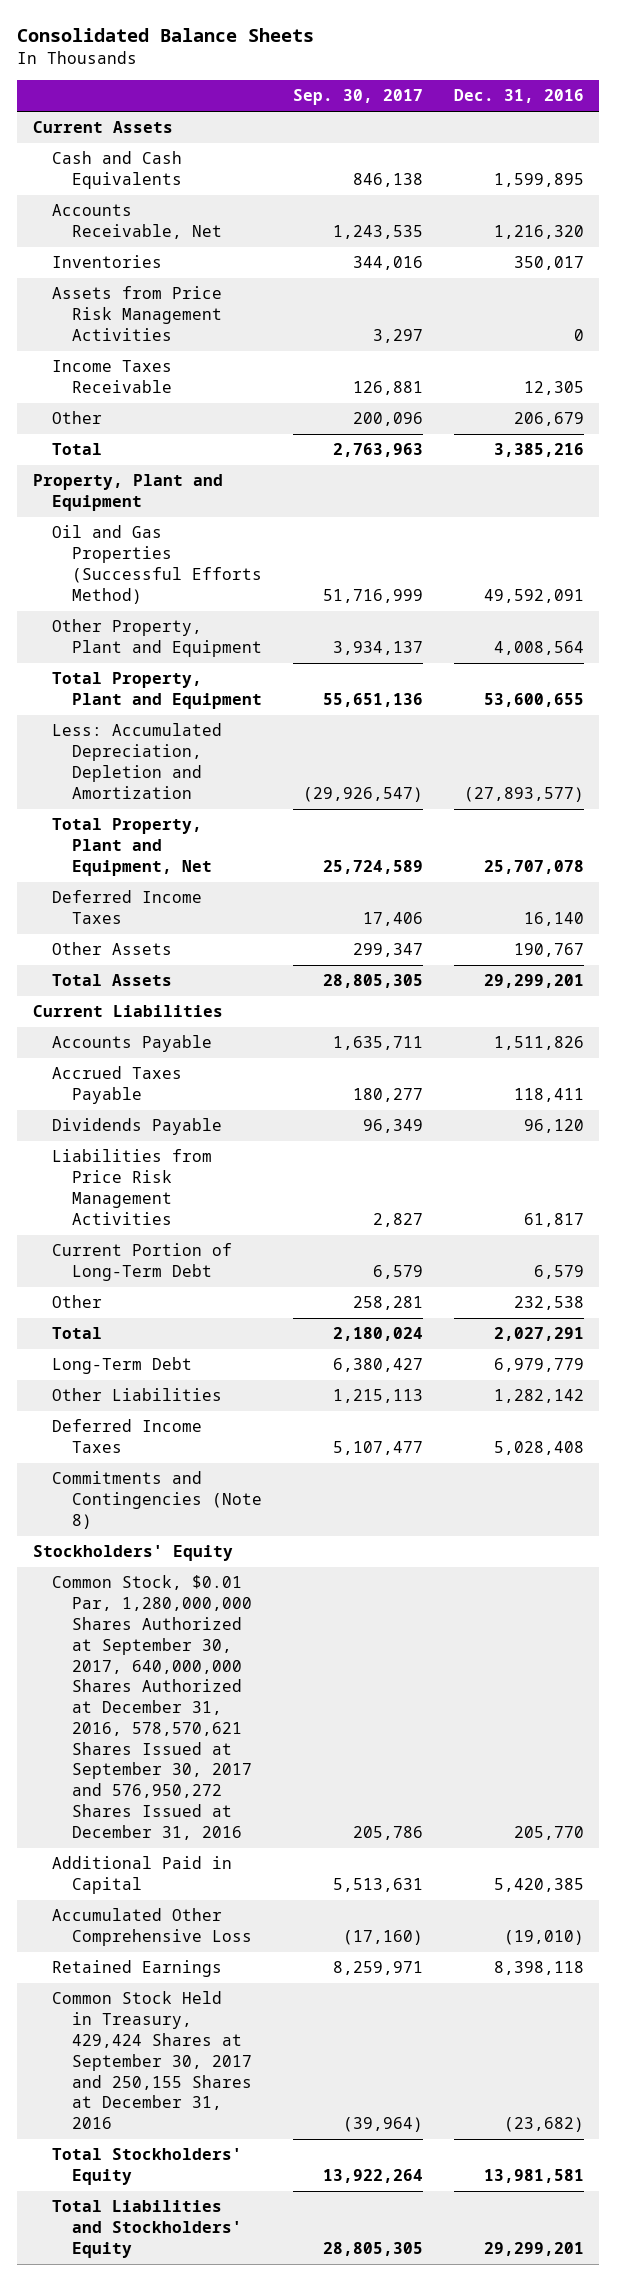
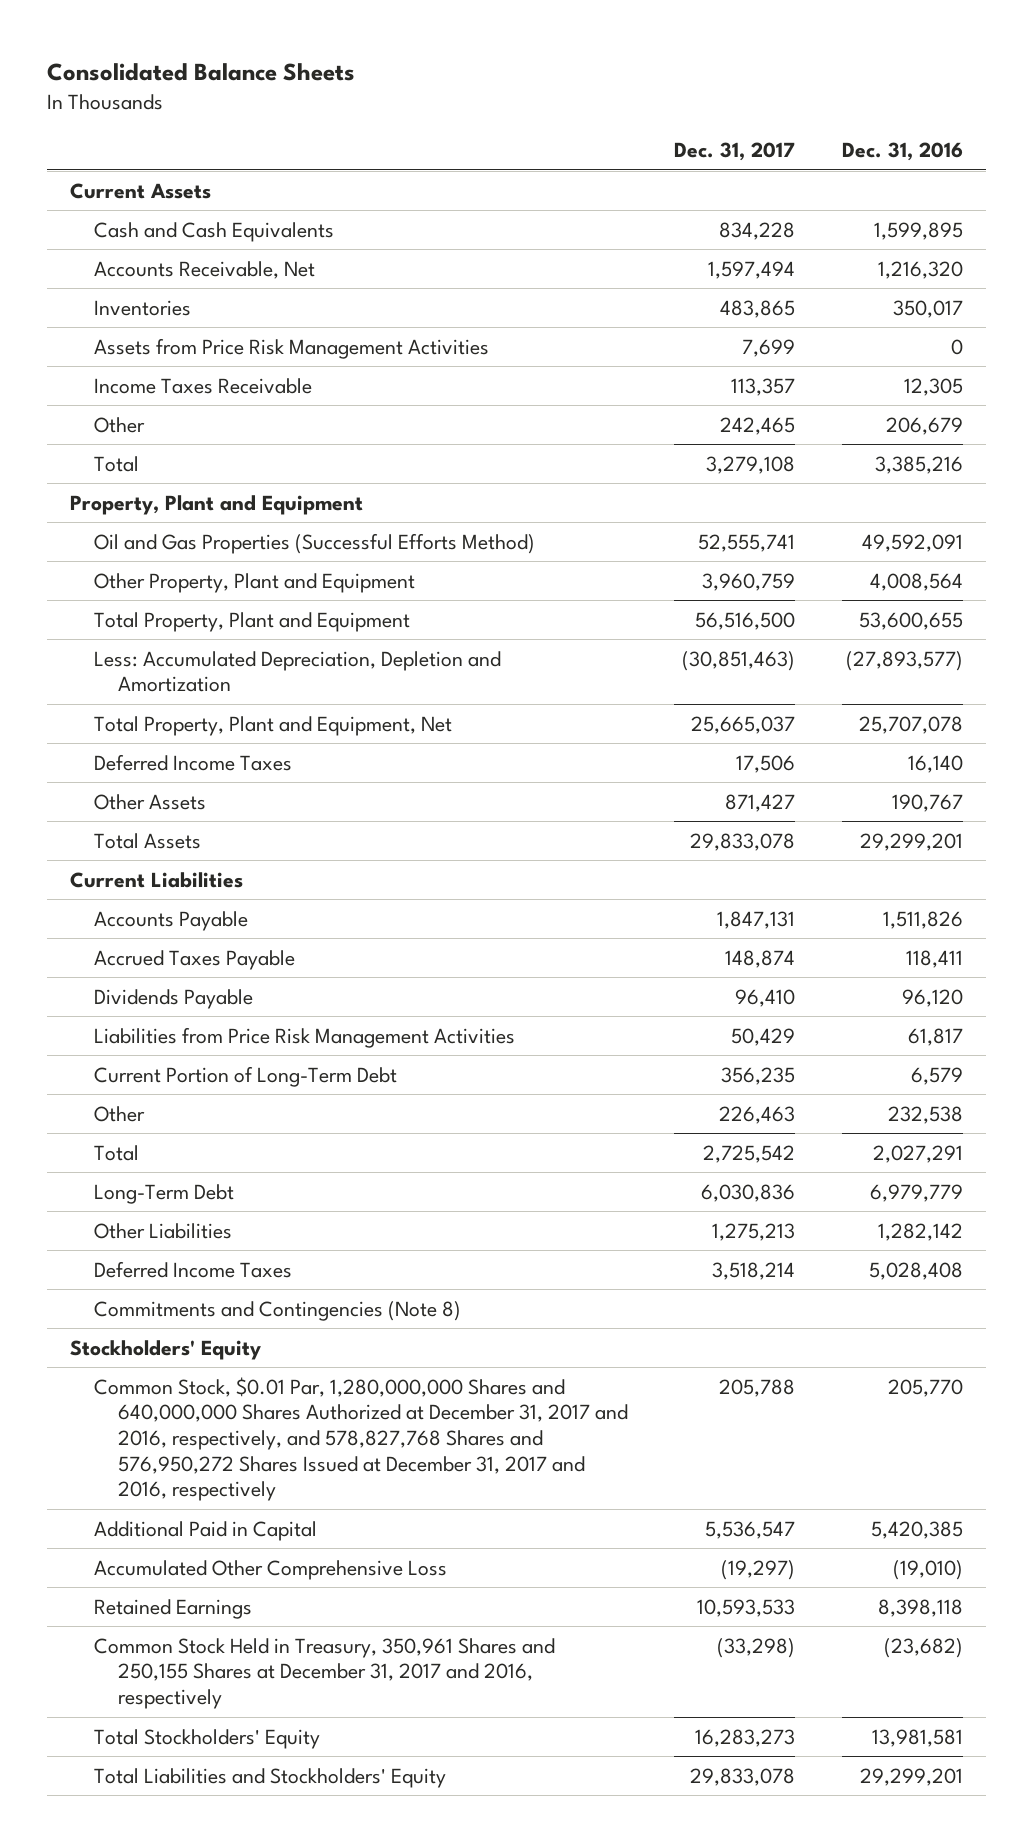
[292,89,423,106] Sep. 30, 2017 -> none
none -> [674,141,796,161] Dec. 31, 2017
[52,1575,252,1840] Common Stock, $0.01 Par, 1,280,000,000 Shares Authorized at September 30, 2017, 640,000,000 Shares Authorized at December 31, 2016, 578,570,621 Shares Issued at September 30, 2017 and 576,950,272 Shares Issued at December 31, 2016 -> [94,1376,628,1502] Common Stock, $0.01 Par, 1,280,000,000 Shares and 640,000,000 Shares Authorized at December 31, 2017 and 2016, respectively, and 578,827,768 Shares and 576,950,272 Shares Issued at December 31, 2017 and 2016, respectively
[52,1991,252,2130] Common Stock Held in Treasury, 429,424 Shares at September 30, 2017 and 250,155 Shares at December 31, 2016 -> [94,1637,556,1710] Common Stock Held in Treasury, 350,961 Shares and 250,155 Shares at December 31, 2017 and 2016, respectively

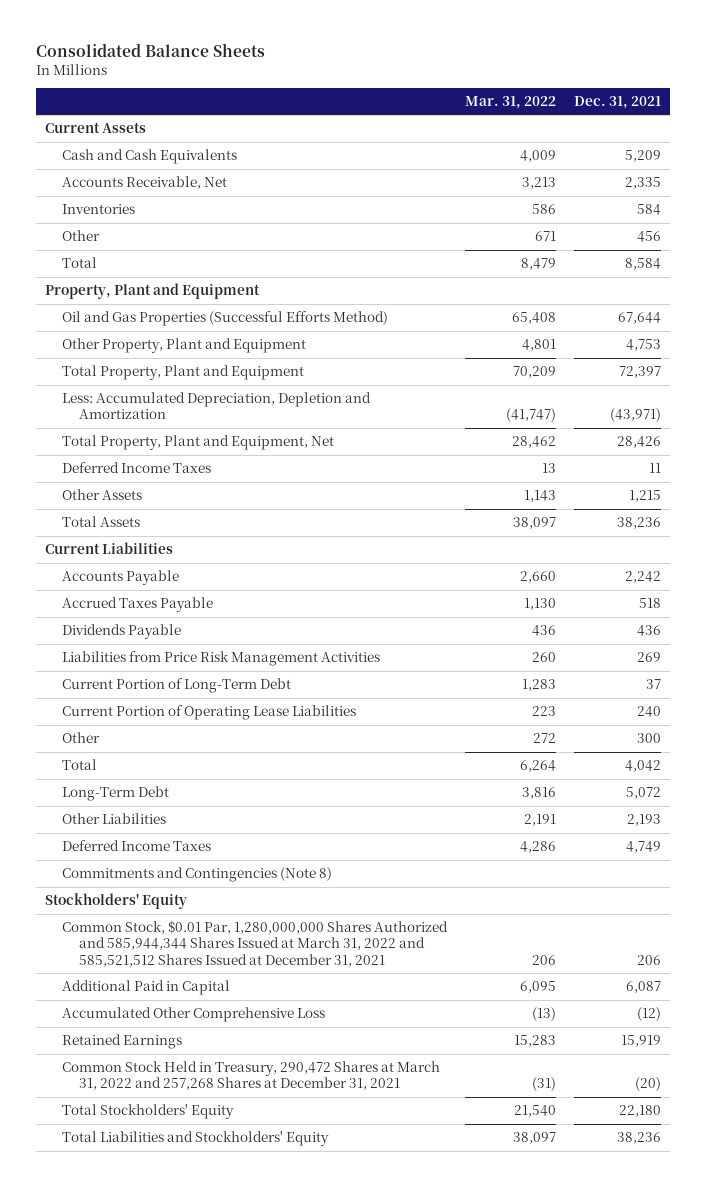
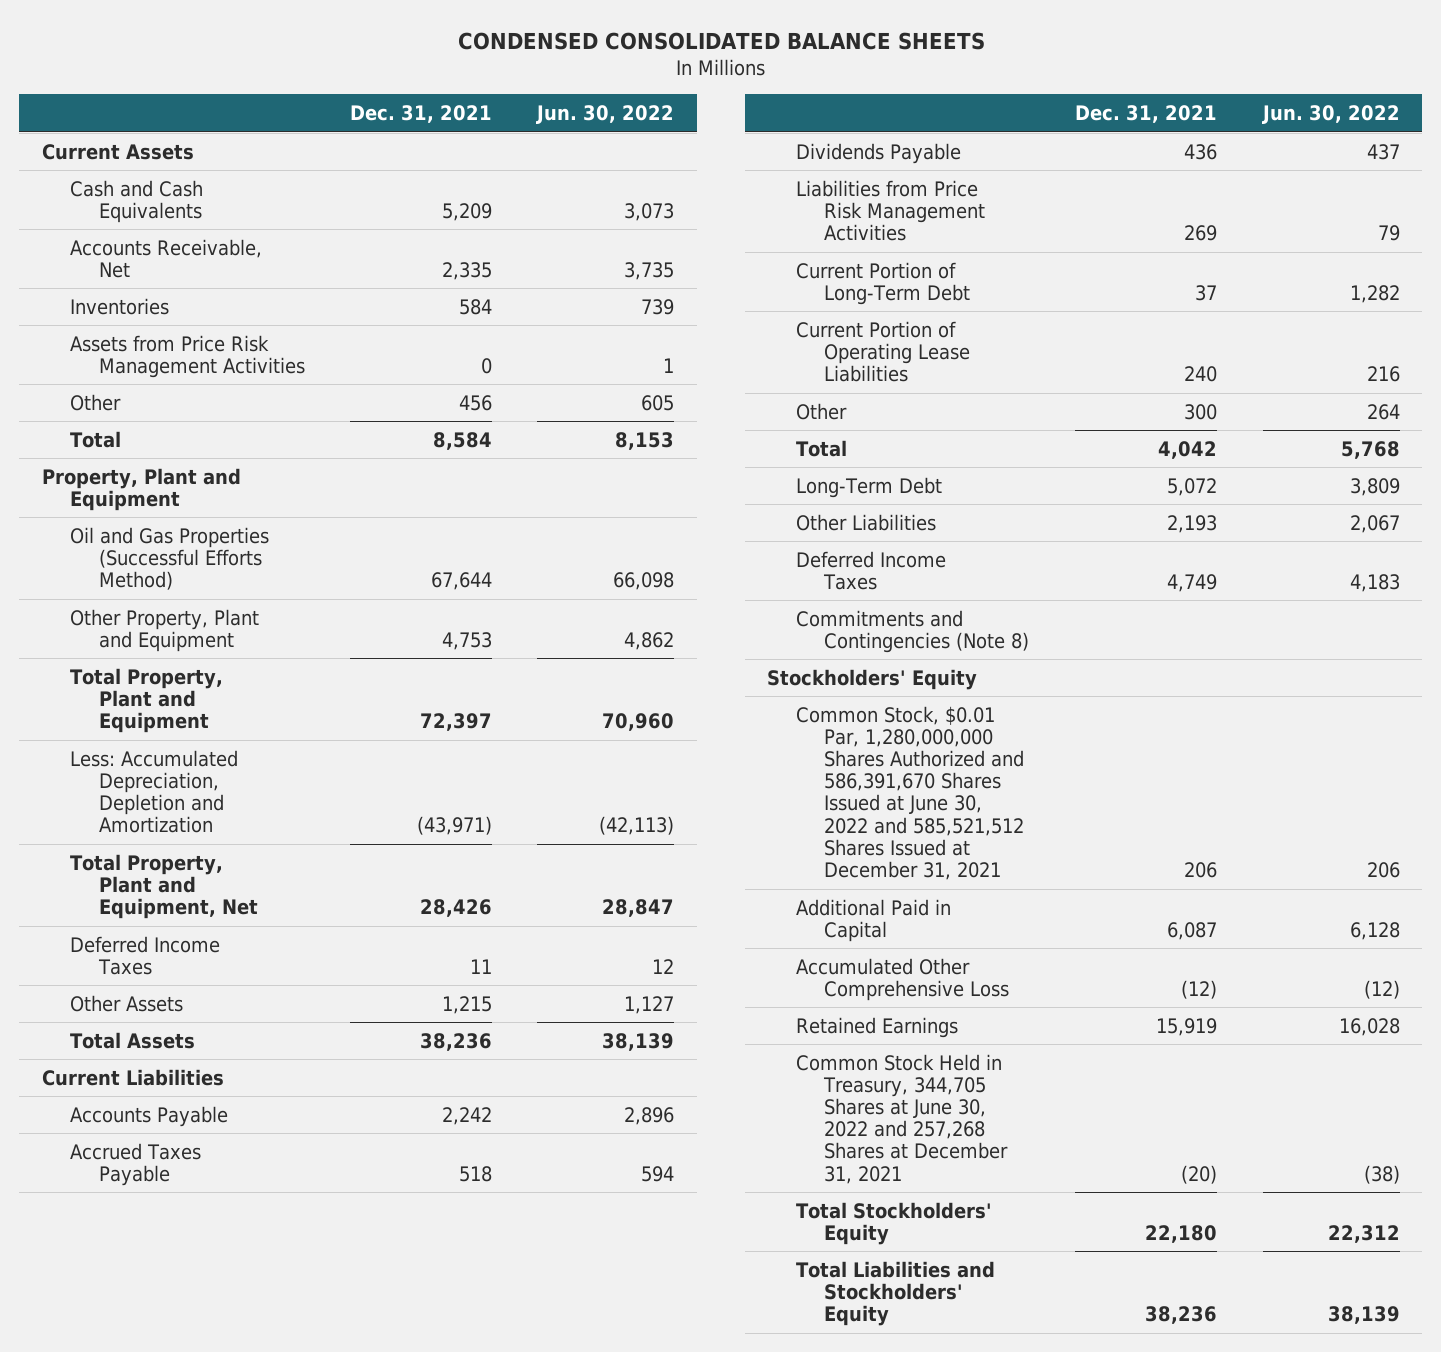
[35,42,265,57] Consolidated Balance Sheets -> [457,32,985,51] CONDENSED CONSOLIDATED BALANCE SHEETS
[464,96,556,110] Mar. 31, 2022 -> none
none -> [536,105,675,125] Jun. 30, 2022
none -> [70,334,305,378] Assets from Price Risk Management Activities
[61,920,448,967] Common Stock, $0.01 Par, 1,280,000,000 Shares Authorized and 585,944,344 Shares Issued at March 31, 2022 and 585,521,512 Shares Issued at December 31, 2021 -> [795,705,1025,881] Common Stock, $0.01 Par, 1,280,000,000 Shares Authorized and 586,391,670 Shares Issued at June 30, 2022 and 585,521,512 Shares Issued at December 31, 2021
[61,1061,440,1091] Common Stock Held in Treasury, 290,472 Shares at March 31, 2022 and 257,268 Shares at December 31, 2021 -> [795,1053,1009,1184] Common Stock Held in Treasury, 344,705 Shares at June 30, 2022 and 257,268 Shares at December 31, 2021

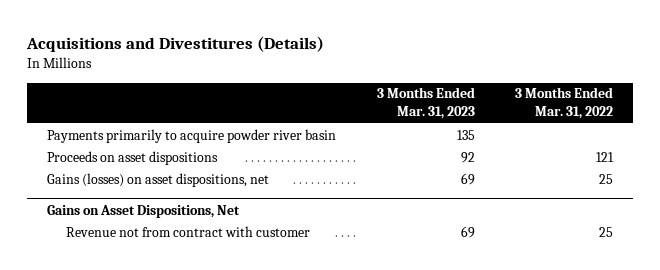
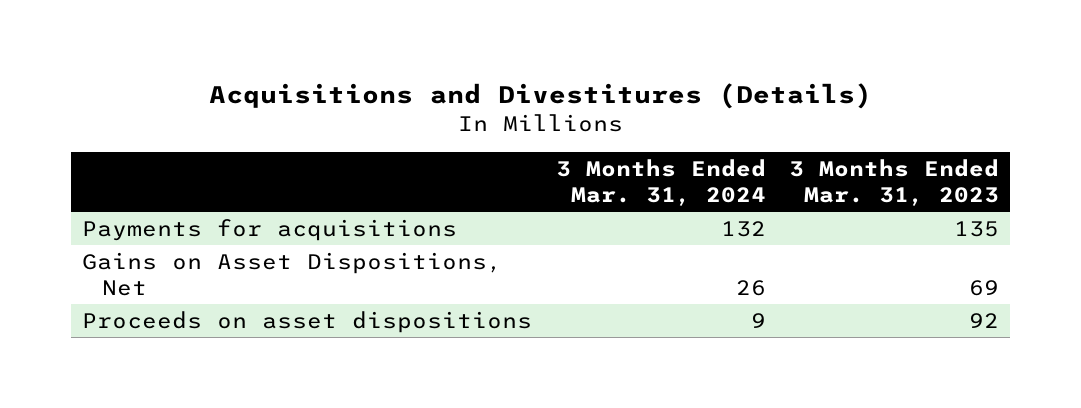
[514,87,613,120] 3 Months Ended Mar. 31, 2022 -> none
none -> [555,159,766,207] 3 Months Ended Mar. 31, 2024
[47,128,337,143] Payments primarily to acquire powder river basin -> [82,218,458,241] Payments for acquisitions
none -> [82,251,503,296] Gains on Asset Dispositions, Net
[47,172,270,187] Gains (losses) on asset dispositions, net -> none
[47,204,241,218] Gains on Asset Dispositions, Net -> none
[65,225,310,237] Revenue not from contract with customer -> none

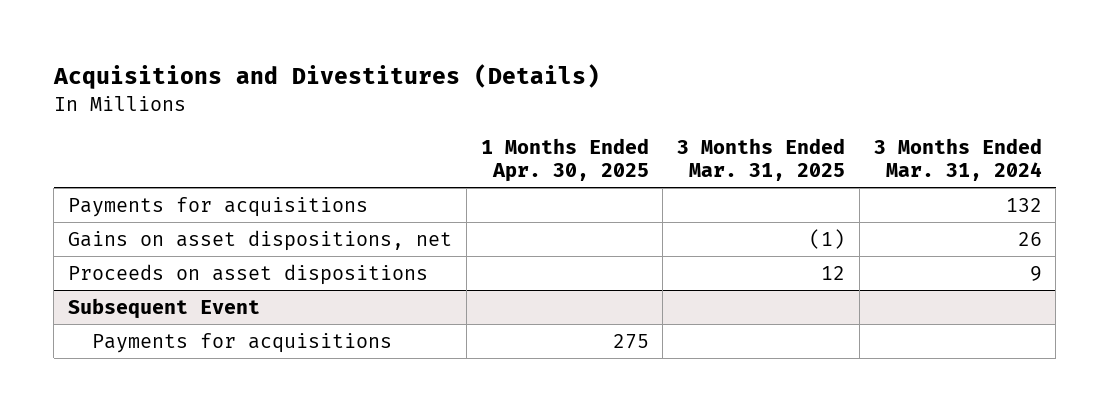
[788,159,999,207] 3 Months Ended Mar. 31, 2023 -> none
none -> [480,138,649,182] 1 Months Ended Apr. 30, 2025
none -> [677,138,846,181] 3 Months Ended Mar. 31, 2025
[82,251,503,296] Gains on Asset Dispositions, Net -> [68,229,453,251] Gains on asset dispositions, net
none -> [68,297,261,319] Subsequent Event
none -> [91,332,392,353] Payments for acquisitions

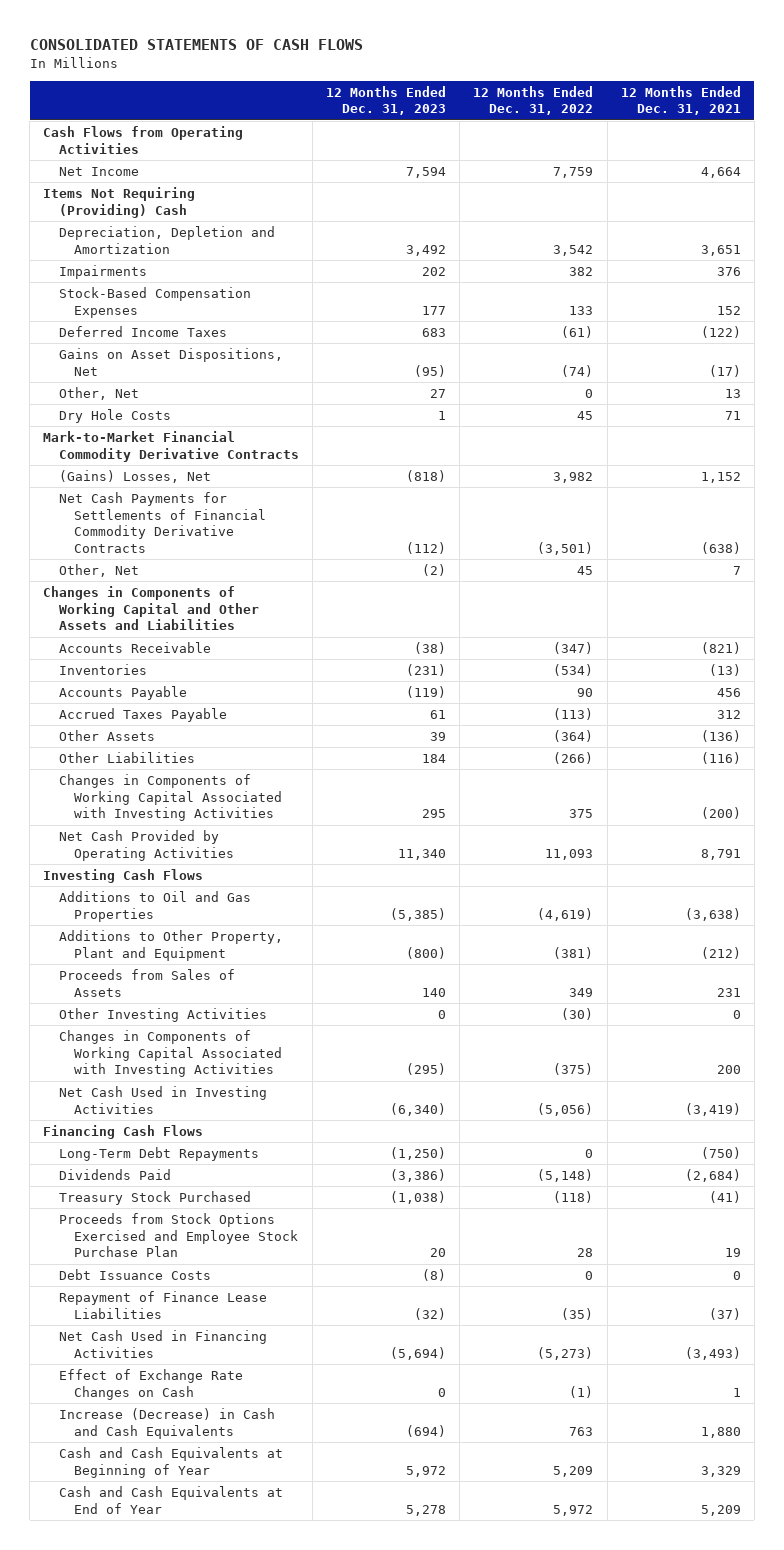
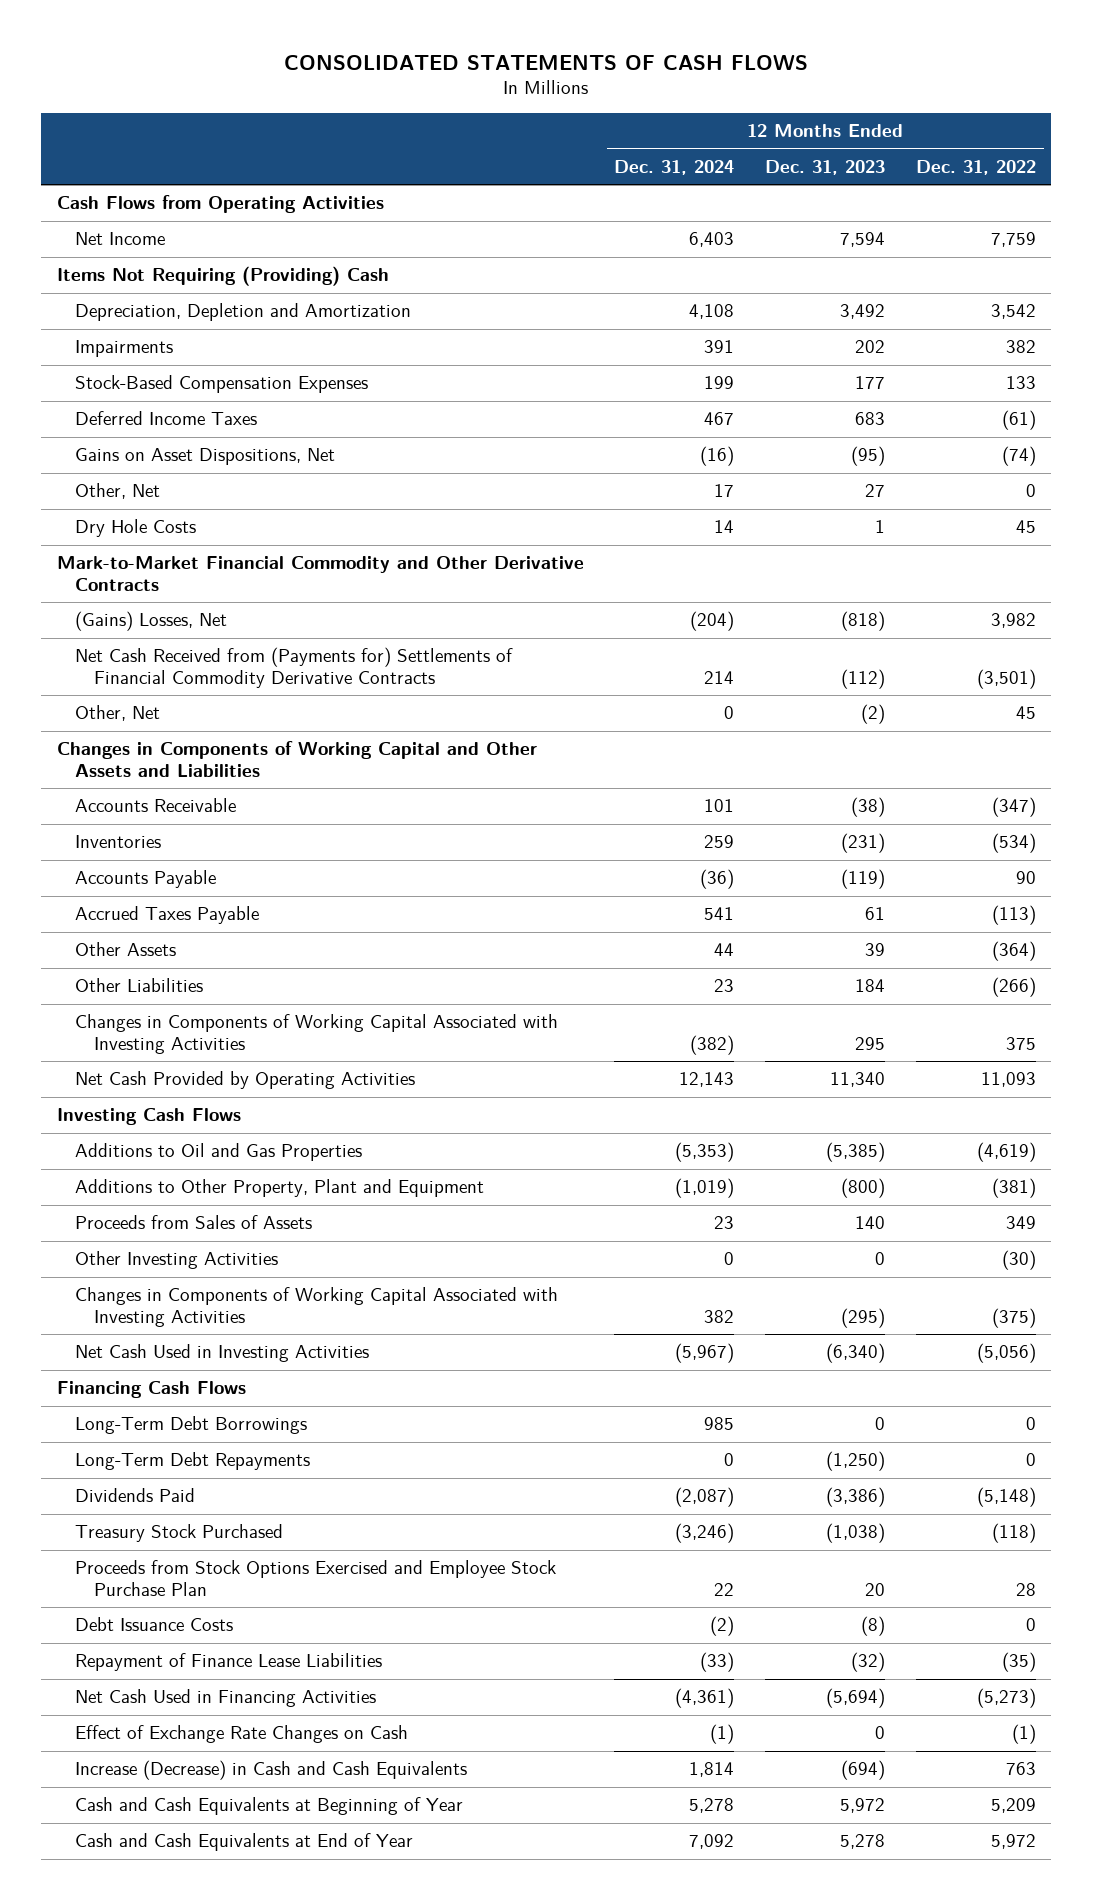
[620,85,741,116] 12 Months Ended Dec. 31, 2021 -> none
none -> [614,159,735,175] Dec. 31, 2024
[43,431,299,462] Mark-to-Market Financial Commodity Derivative Contracts -> [56,556,584,592] Mark-to-Market Financial Commodity and Other Derivative Contracts
[58,492,267,553] Net Cash Payments for Settlements of Financial Commodity Derivative Contracts -> [75,647,514,689] Net Cash Received from (Payments for) Settlements of Financial Commodity Derivative Contracts
none -> [75,1416,308,1435] Long-Term Debt Borrowings

